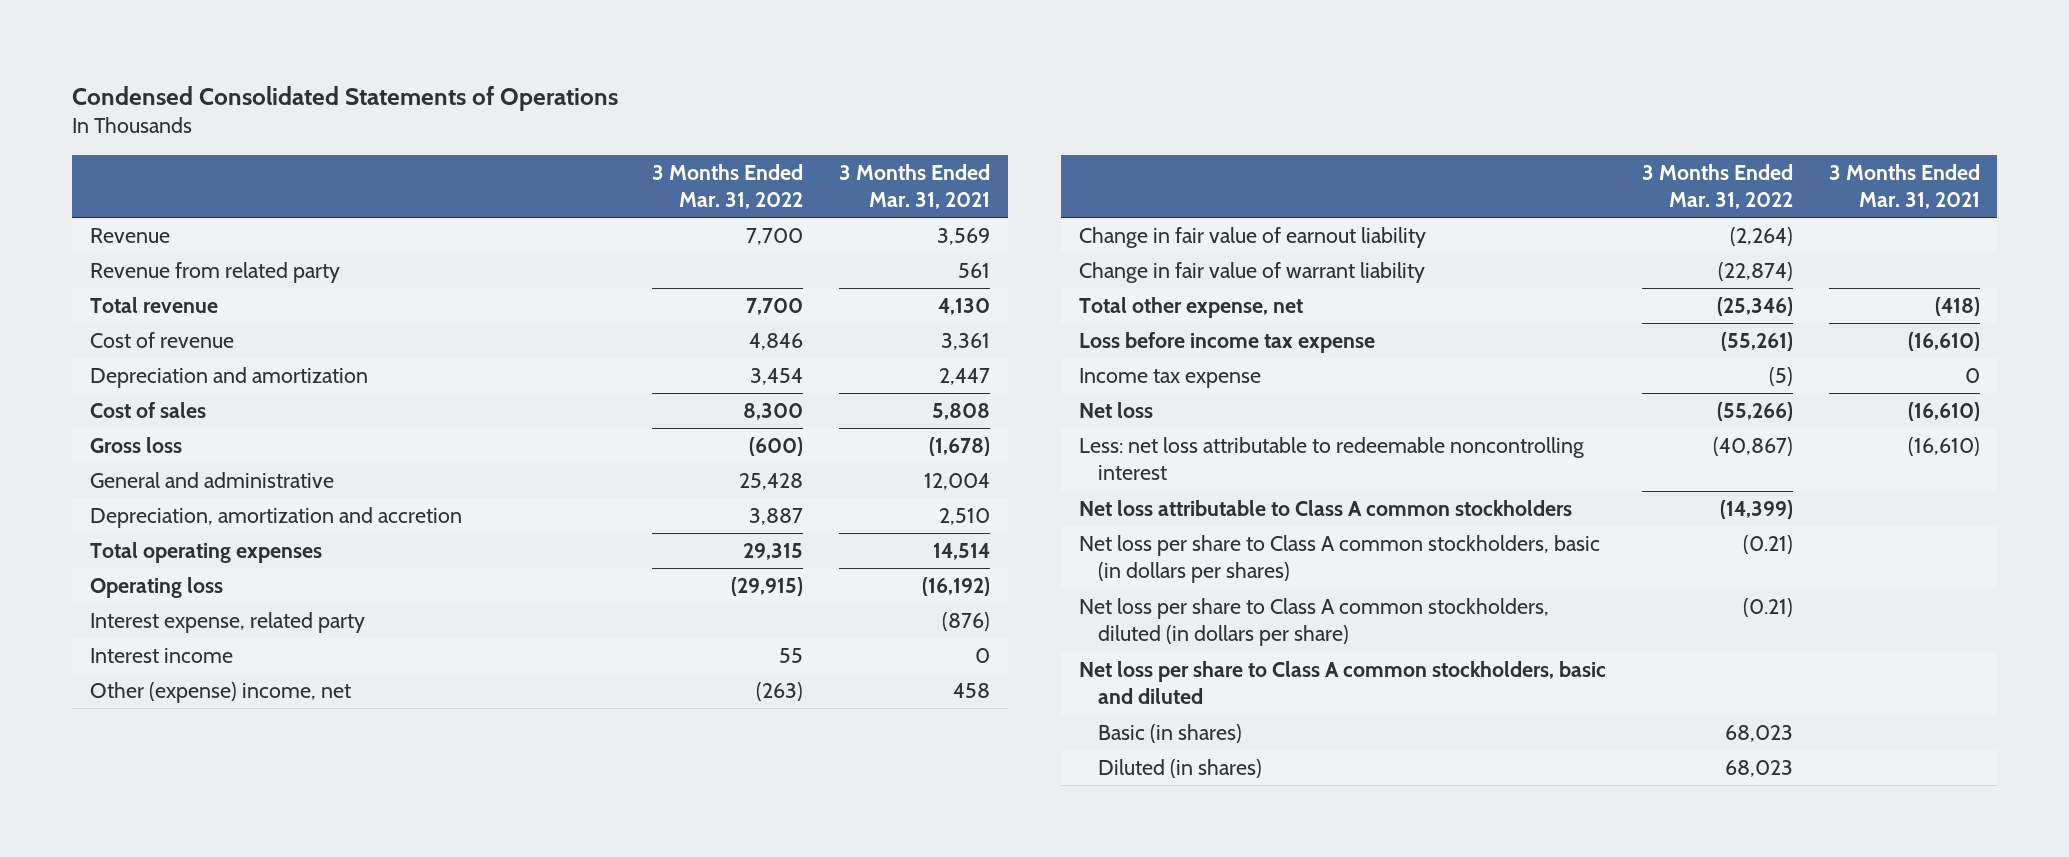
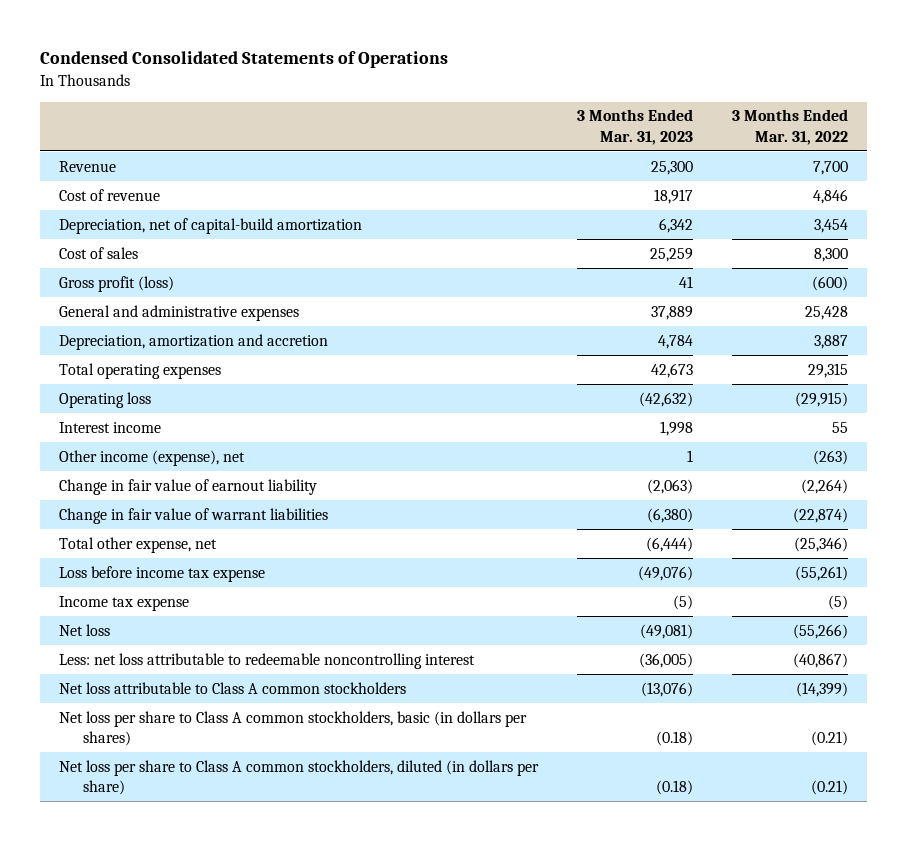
[839,163,991,210] 3 Months Ended Mar. 31, 2021 -> none
none -> [577,109,694,145] 3 Months Ended Mar. 31, 2023
[89,262,340,284] Revenue from related party -> none
[89,297,218,314] Total revenue -> none
[89,367,368,389] Depreciation and amortization -> [59,217,363,234] Depreciation, net of capital-build amortization
[89,437,182,454] Gross loss -> [59,275,175,292] Gross profit (loss)
[89,472,334,489] General and administrative -> [59,304,300,321] General and administrative expenses
[89,612,365,634] Interest expense, related party -> none
[89,682,351,704] Other (expense) income, net -> [59,449,246,466] Other income (expense), net
[1079,262,1426,284] Change in fair value of warrant liability -> [59,507,329,524] Change in fair value of warrant liabilities
[1079,661,1607,705] Net loss per share to Class A common stockholders, basic and diluted -> none
[1097,724,1242,744] Basic (in shares) -> none
[1097,759,1262,779] Diluted (in shares) -> none

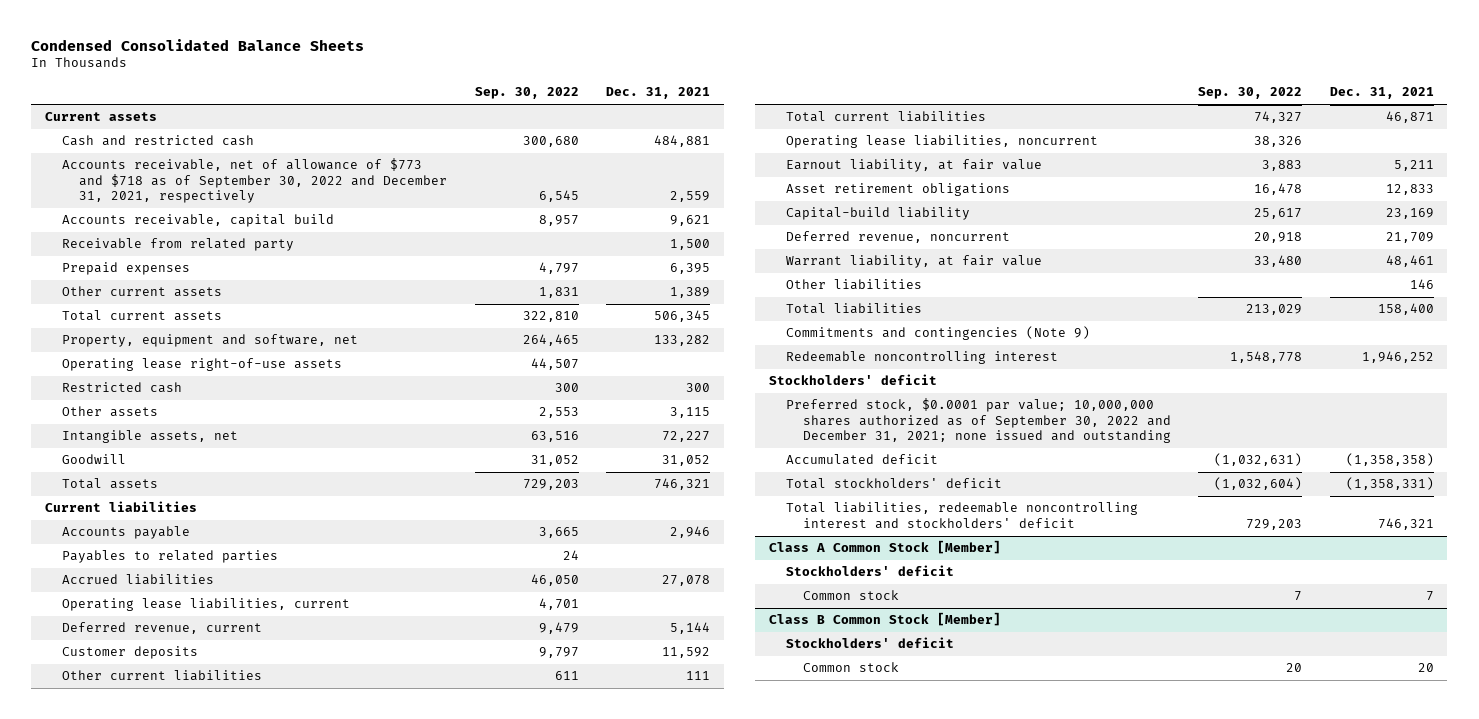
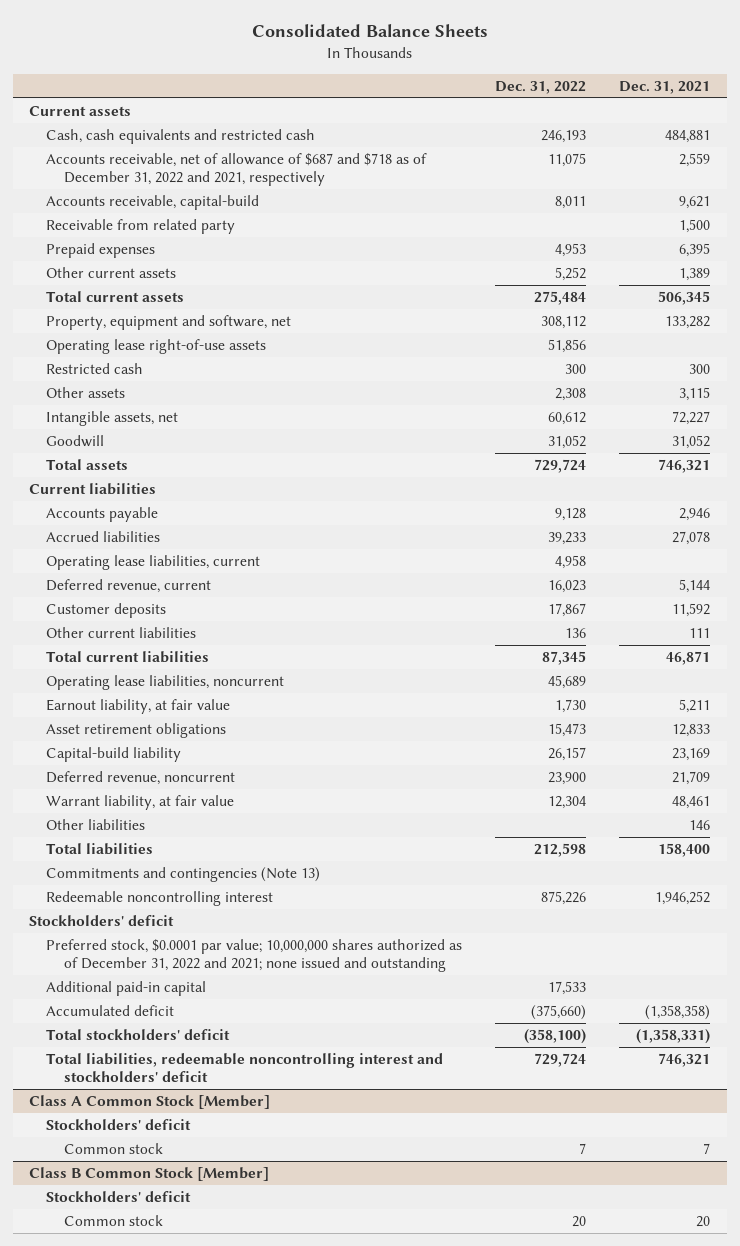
[31,38,365,51] Condensed Consolidated Balance Sheets -> [251,24,488,38] Consolidated Balance Sheets
[474,87,579,100] Sep. 30, 2022 -> none
none -> [495,81,587,95] Dec. 31, 2022
[62,135,255,147] Cash and restricted cash -> [46,129,316,145] Cash, cash equivalents and restricted cash
[62,158,448,204] Accounts receivable, net of allowance of $773 and $718 as of September 30, 2022 and December 31, 2021, respectively -> [46,153,428,187] Accounts receivable, net of allowance of $687 and $718 as of December 31, 2022 and 2021, respectively
[62,214,335,228] Accounts receivable, capital build -> [46,195,260,211] Accounts receivable, capital-build
[62,550,279,564] Payables to related parties -> none
[785,326,1090,341] Commitments and contingencies (Note 9) -> [46,867,321,883] Commitments and contingencies (Note 13)
[785,398,1171,444] Preferred stock, $0.0001 par value; 10,000,000 shares authorized as of September 30, 2022 and December 31, 2021; none issued and outstanding -> [46,939,463,973] Preferred stock, $0.0001 par value; 10,000,000 shares authorized as of December 31, 2022 and 2021; none issued and outstanding
none -> [46,981,207,997] Additional paid-in capital

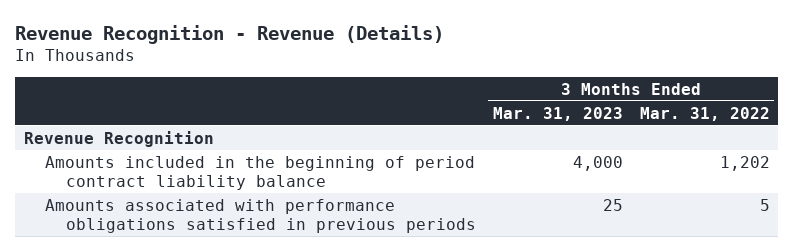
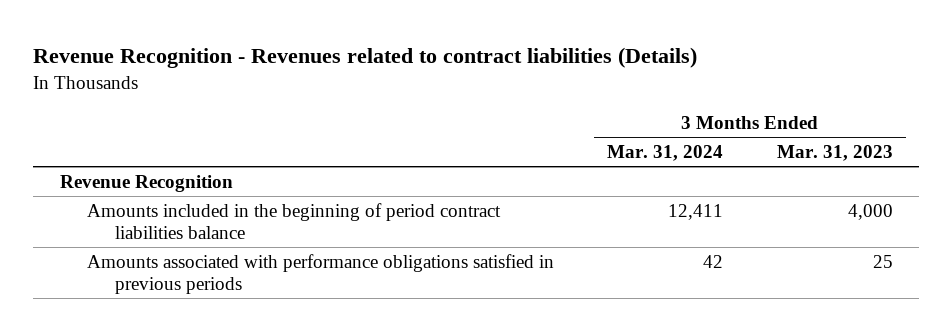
[15,24,445,44] Revenue Recognition - Revenue (Details) -> [33,47,698,69] Revenue Recognition - Revenues related to contract liabilities (Details)
[639,106,770,121] Mar. 31, 2022 -> none
none -> [607,144,724,161] Mar. 31, 2024
[44,155,475,190] Amounts included in the beginning of period contract liability balance -> [87,202,502,239] Amounts included in the beginning of period contract liabilities balance

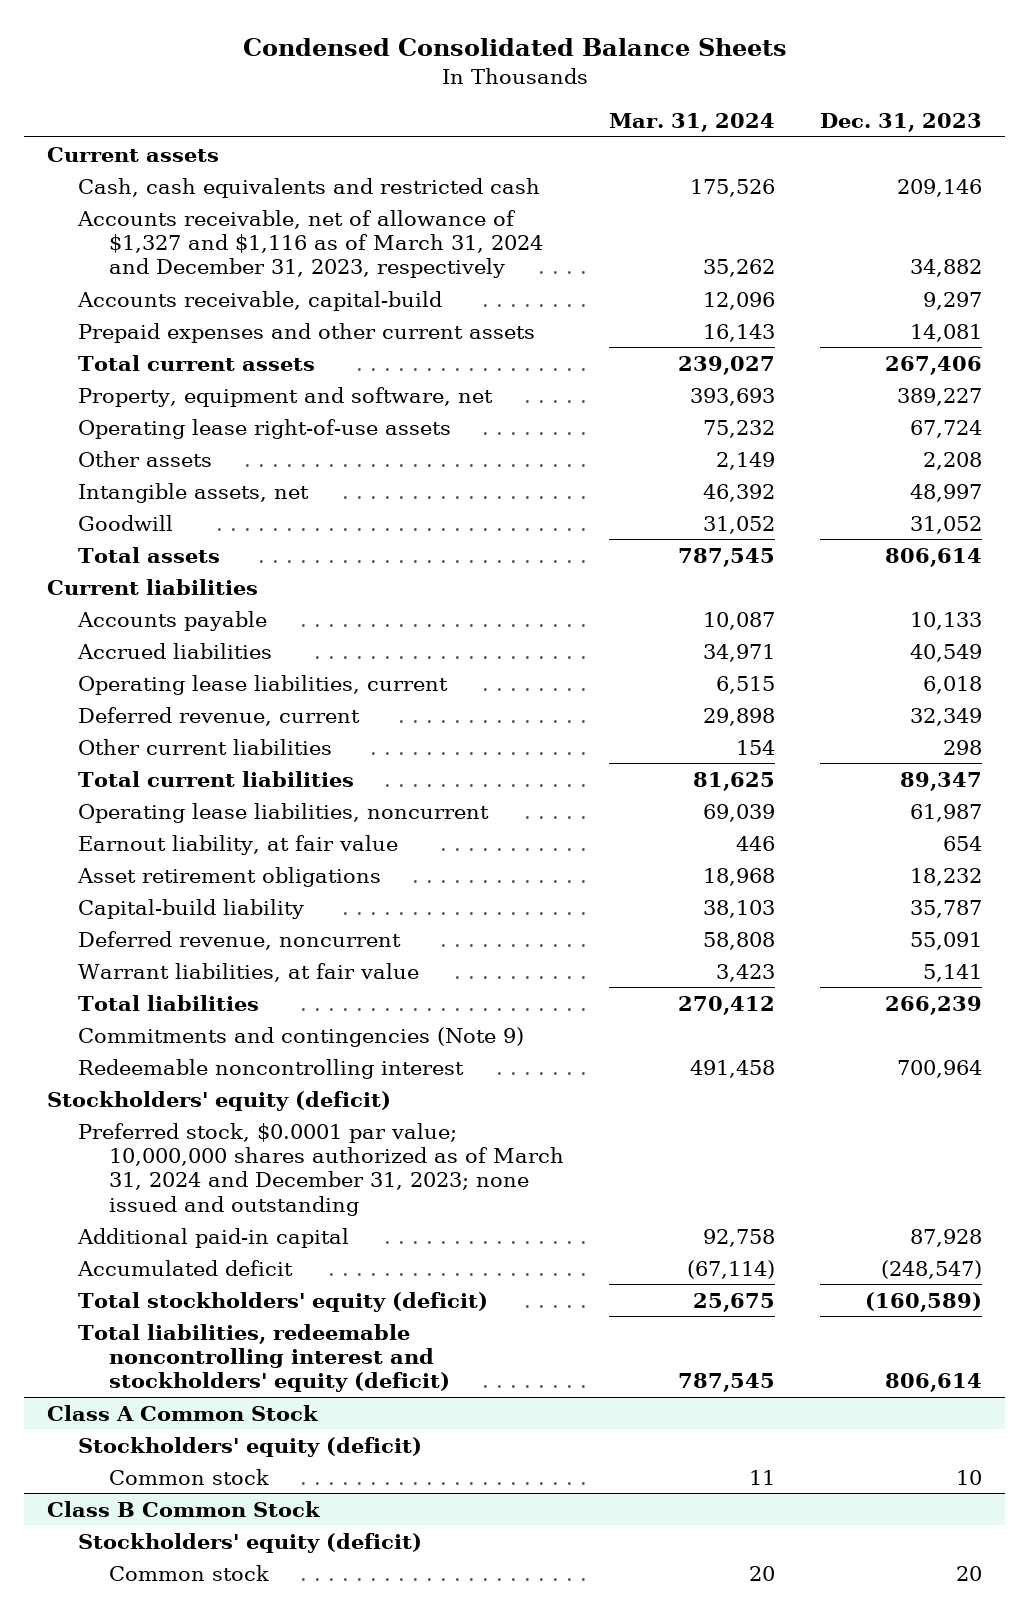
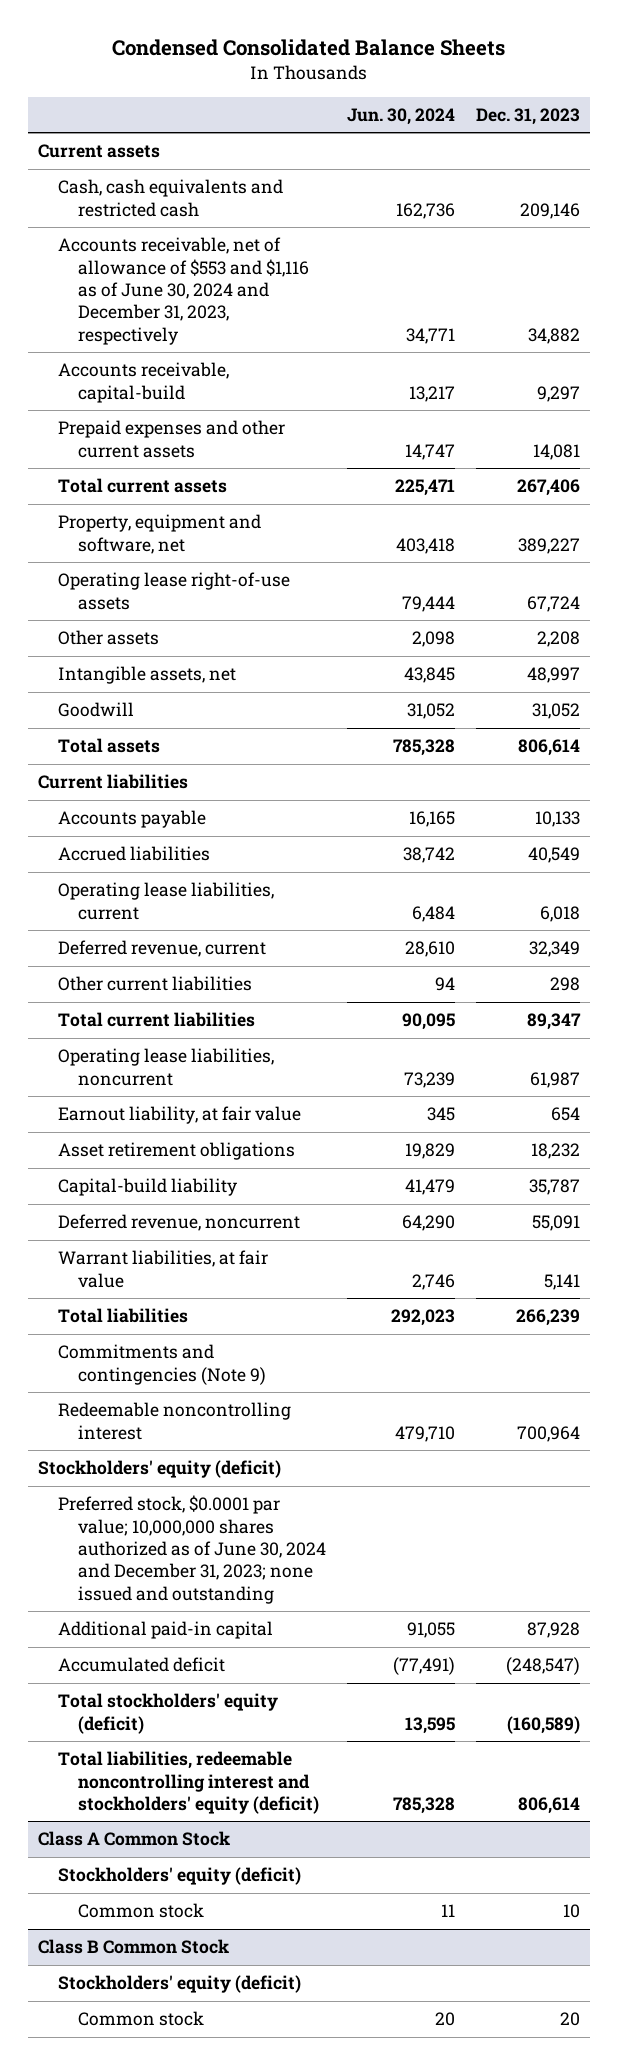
[609,112,776,132] Mar. 31, 2024 -> none
none -> [346,107,455,125] Jun. 30, 2024
[77,209,544,279] Accounts receivable, net of allowance of $1,327 and $1,116 as of March 31, 2024 and December 31, 2023, respectively -> [57,237,309,345] Accounts receivable, net of allowance of $553 and $1,116 as of June 30, 2024 and December 31, 2023, respectively
[78,1122,565,1216] Preferred stock, $0.0001 par value; 10,000,000 shares authorized as of March 31, 2024 and December 31, 2023; none issued and outstanding -> [57,1495,326,1604] Preferred stock, $0.0001 par value; 10,000,000 shares authorized as of June 30, 2024 and December 31, 2023; none issued and outstanding

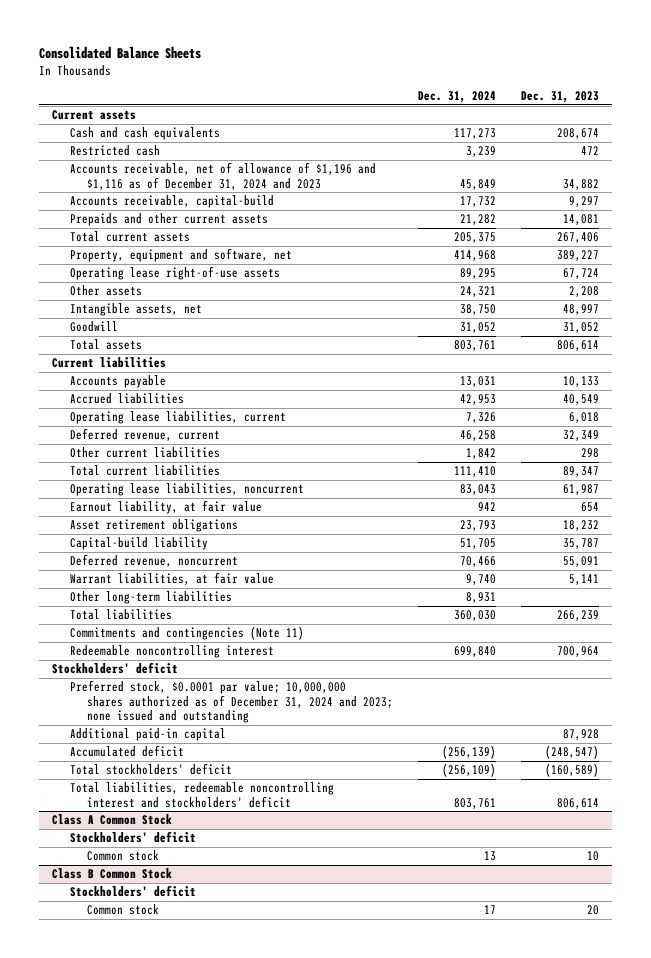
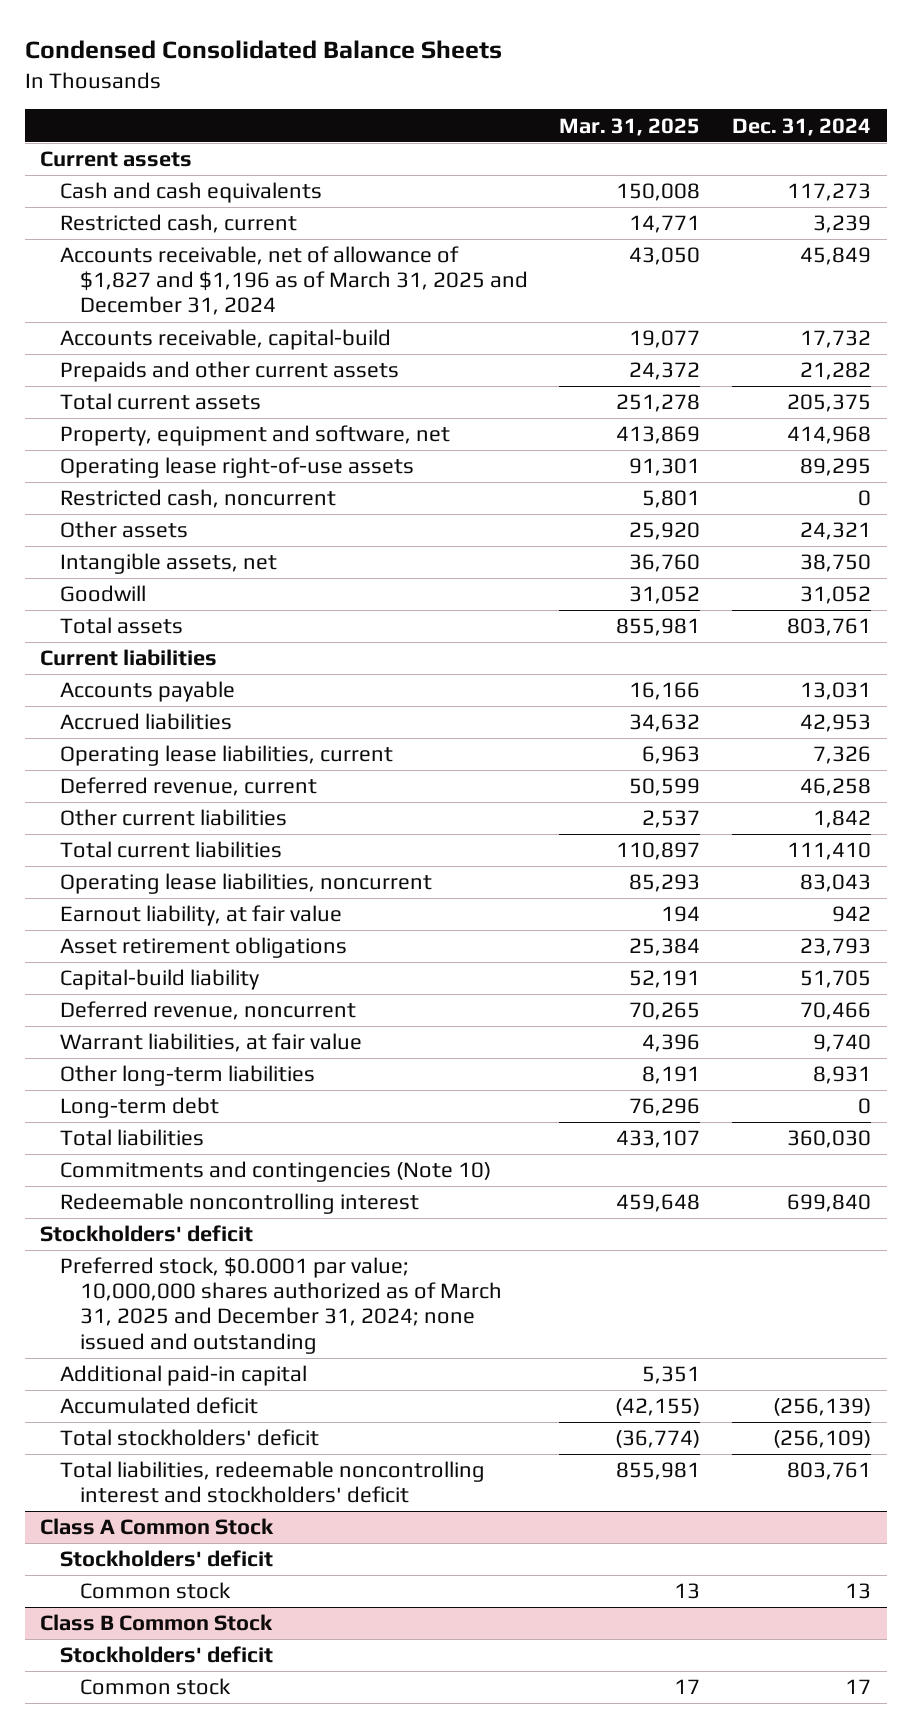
[39,46,202,60] Consolidated Balance Sheets -> [24,40,502,60] Condensed Consolidated Balance Sheets
[521,91,600,104] Dec. 31, 2023 -> none
none -> [559,117,701,136] Mar. 31, 2025
[69,145,160,157] Restricted cash -> [59,214,297,234] Restricted cash, current
[69,162,376,190] Accounts receivable, net of allowance of $1,196 and $1,116 as of December 31, 2024 and 2023 -> [59,246,528,316] Accounts receivable, net of allowance of $1,827 and $1,196 as of March 31, 2025 and December 31, 2024
none -> [59,489,336,509] Restricted cash, noncurrent
none -> [59,1097,219,1119] Long-term debt
[69,626,304,641] Commitments and contingencies (Note 11) -> [59,1161,491,1183] Commitments and contingencies (Note 10)
[69,680,394,723] Preferred stock, $0.0001 par value; 10,000,000 shares authorized as of December 31, 2024 and 2023; none issued and outstanding -> [59,1257,502,1354] Preferred stock, $0.0001 par value; 10,000,000 shares authorized as of March 31, 2025 and December 31, 2024; none issued and outstanding

